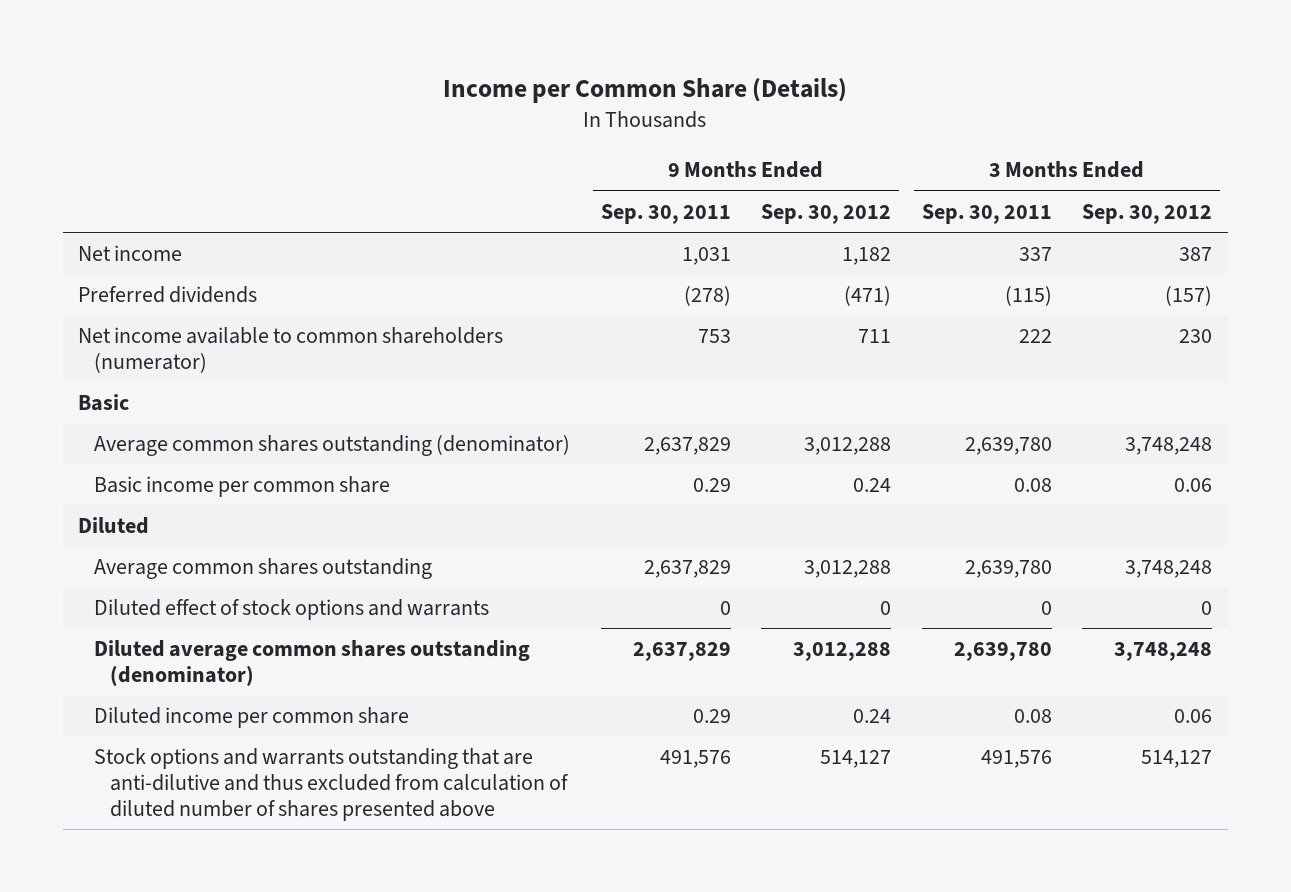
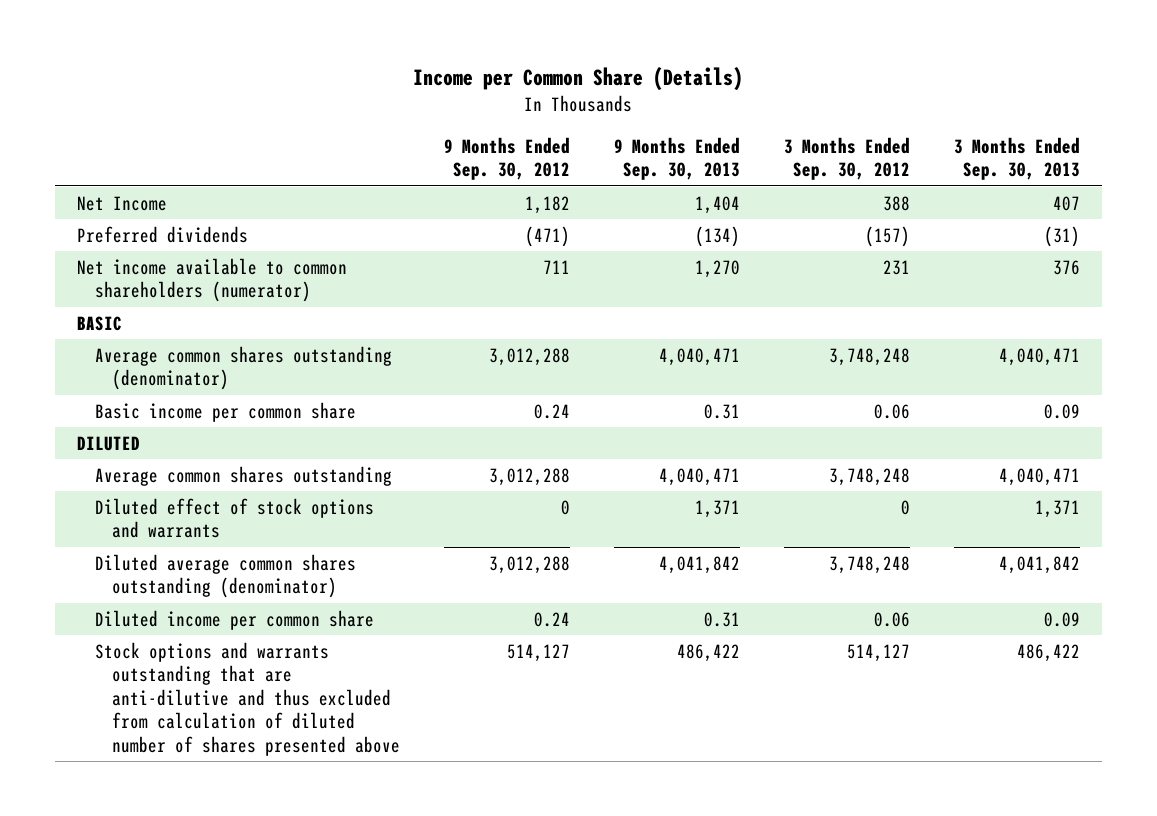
[600,203,731,224] Sep. 30, 2011 -> none
[921,203,1052,224] Sep. 30, 2011 -> none
none -> [613,136,740,181] 9 Months Ended Sep. 30, 2013
none -> [953,136,1080,181] 3 Months Ended Sep. 30, 2013
[78,244,183,261] Net income -> [77,195,168,211] Net Income
[1179,246,1213,261] 387 -> [882,195,910,211] 388
[1179,328,1213,343] 230 -> [882,259,910,275] 231
[78,393,130,411] Basic -> [77,315,123,331] BASIC
[78,516,150,534] Diluted -> [77,435,141,451] DILUTED

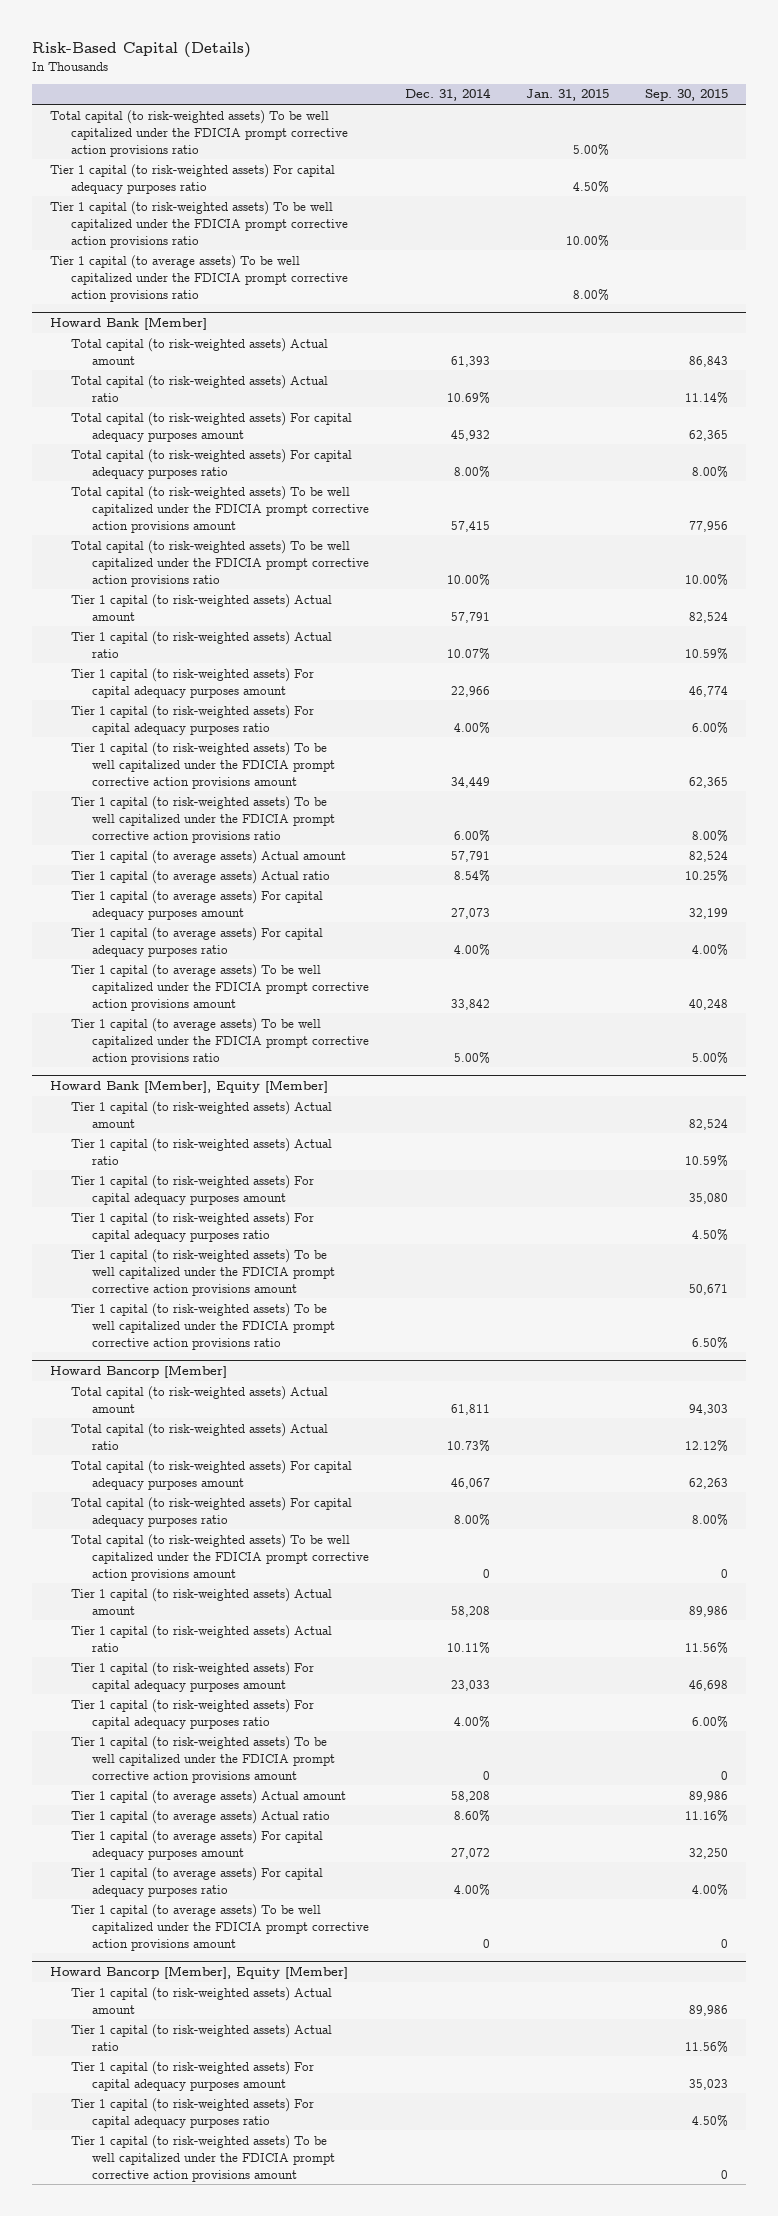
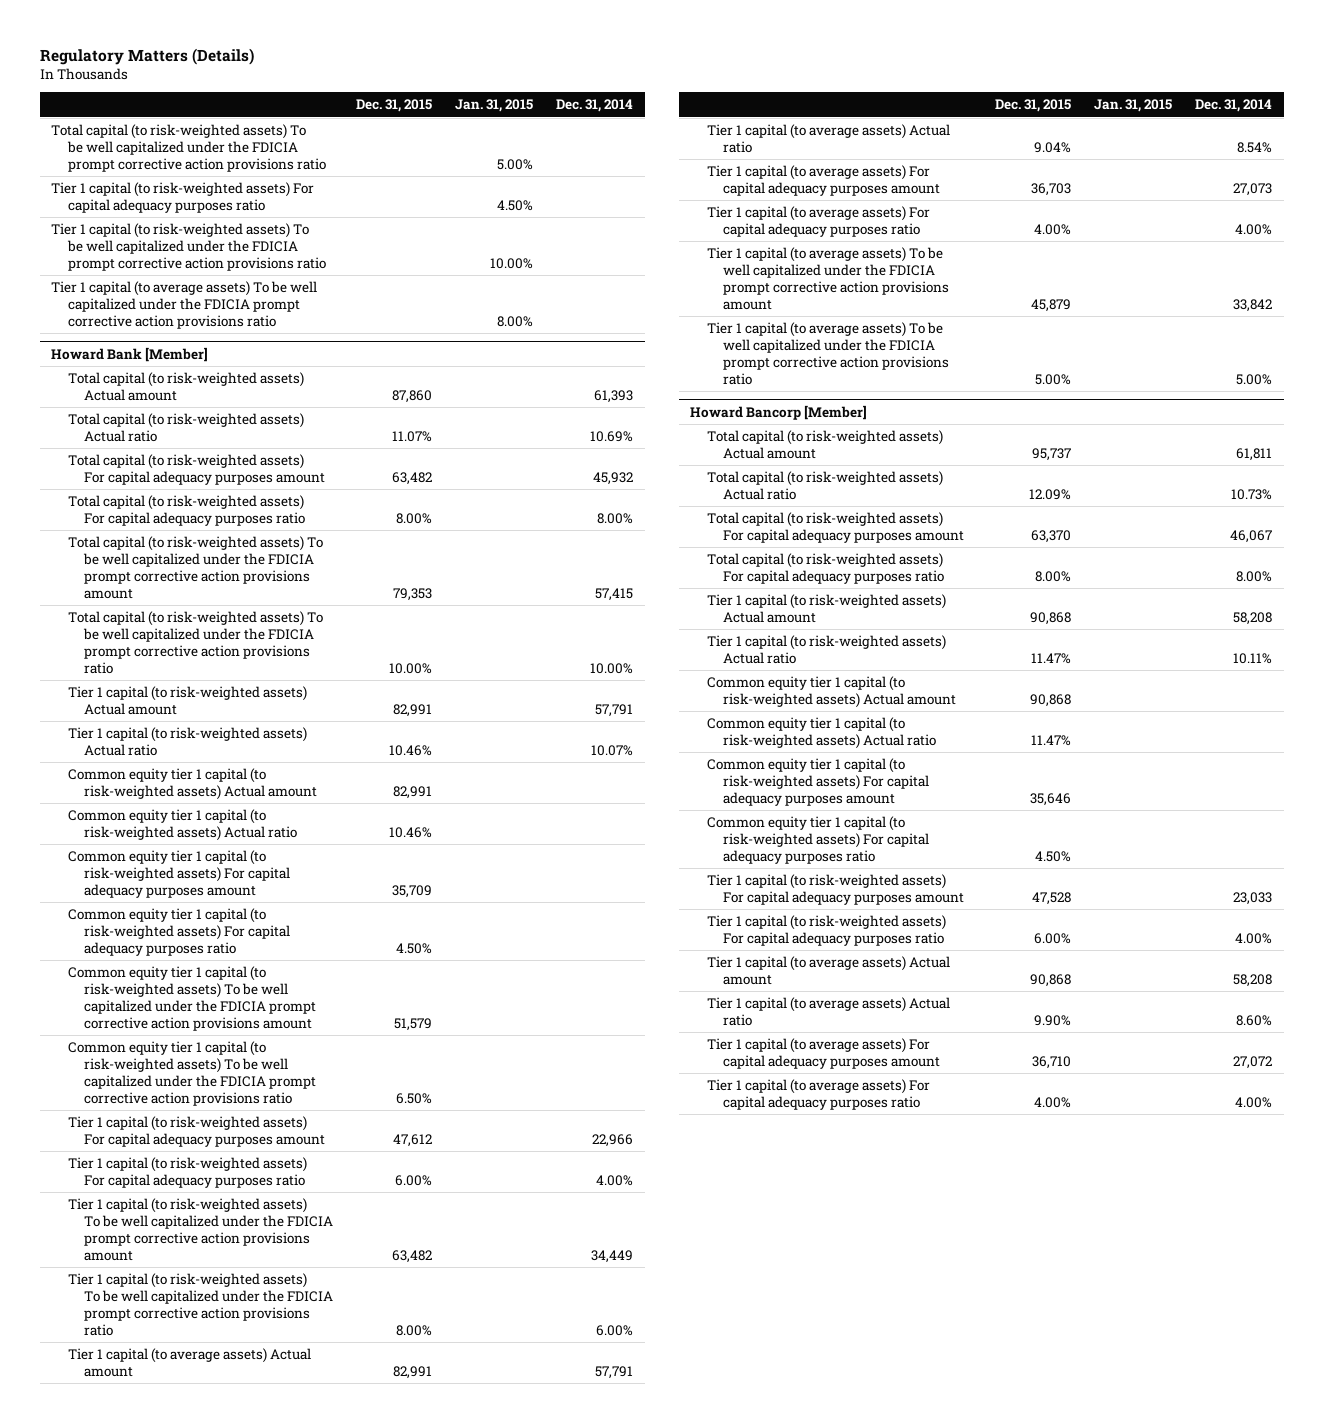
[32,41,252,58] Risk-Based Capital (Details) -> [39,47,254,65] Regulatory Matters (Details)
[644,89,728,102] Sep. 30, 2015 -> none
none -> [356,99,433,113] Dec. 31, 2015
none -> [67,768,317,800] Common equity tier 1 capital (to risk-weighted assets) Actual amount
none -> [67,809,297,841] Common equity tier 1 capital (to risk-weighted assets) Actual ratio
none -> [67,850,290,898] Common equity tier 1 capital (to risk-weighted assets) For capital adequacy purposes amount
none -> [67,908,290,956] Common equity tier 1 capital (to risk-weighted assets) For capital adequacy purposes ratio
none -> [67,966,316,1031] Common equity tier 1 capital (to risk-weighted assets) To be well capitalized under the FDICIA prompt corrective action provisions amount
none -> [67,1041,316,1106] Common equity tier 1 capital (to risk-weighted assets) To be well capitalized under the FDICIA prompt corrective action provisions ratio
[50,1080,329,1094] Howard Bank [Member], Equity [Member] -> none
[71,1100,333,1128] Tier 1 capital (to risk-weighted assets) Actual amount -> none
[71,1137,333,1165] Tier 1 capital (to risk-weighted assets) Actual ratio -> none
[71,1174,315,1205] Tier 1 capital (to risk-weighted assets) For capital adequacy purposes amount -> none
[71,1211,315,1242] Tier 1 capital (to risk-weighted assets) For capital adequacy purposes ratio -> none
[71,1248,336,1296] Tier 1 capital (to risk-weighted assets) To be well capitalized under the FDICIA prompt corrective action provisions amount -> none
[71,1302,336,1350] Tier 1 capital (to risk-weighted assets) To be well capitalized under the FDICIA prompt corrective action provisions ratio -> none
[71,1533,370,1581] Total capital (to risk-weighted assets) To be well capitalized under the FDICIA prompt corrective action provisions amount -> none
none -> [706,676,956,708] Common equity tier 1 capital (to risk-weighted assets) Actual amount
none -> [706,717,936,749] Common equity tier 1 capital (to risk-weighted assets) Actual ratio
none -> [706,758,929,806] Common equity tier 1 capital (to risk-weighted assets) For capital adequacy purposes amount
none -> [706,816,929,864] Common equity tier 1 capital (to risk-weighted assets) For capital adequacy purposes ratio
[71,1735,336,1783] Tier 1 capital (to risk-weighted assets) To be well capitalized under the FDICIA prompt corrective action provisions amount -> none
[71,1903,370,1951] Tier 1 capital (to average assets) To be well capitalized under the FDICIA prompt corrective action provisions amount -> none
[50,1966,349,1980] Howard Bancorp [Member], Equity [Member] -> none
[71,1986,333,2014] Tier 1 capital (to risk-weighted assets) Actual amount -> none
[71,2023,333,2051] Tier 1 capital (to risk-weighted assets) Actual ratio -> none
[71,2060,315,2091] Tier 1 capital (to risk-weighted assets) For capital adequacy purposes amount -> none
[71,2097,315,2128] Tier 1 capital (to risk-weighted assets) For capital adequacy purposes ratio -> none
[71,2134,336,2182] Tier 1 capital (to risk-weighted assets) To be well capitalized under the FDICIA prompt corrective action provisions amount -> none

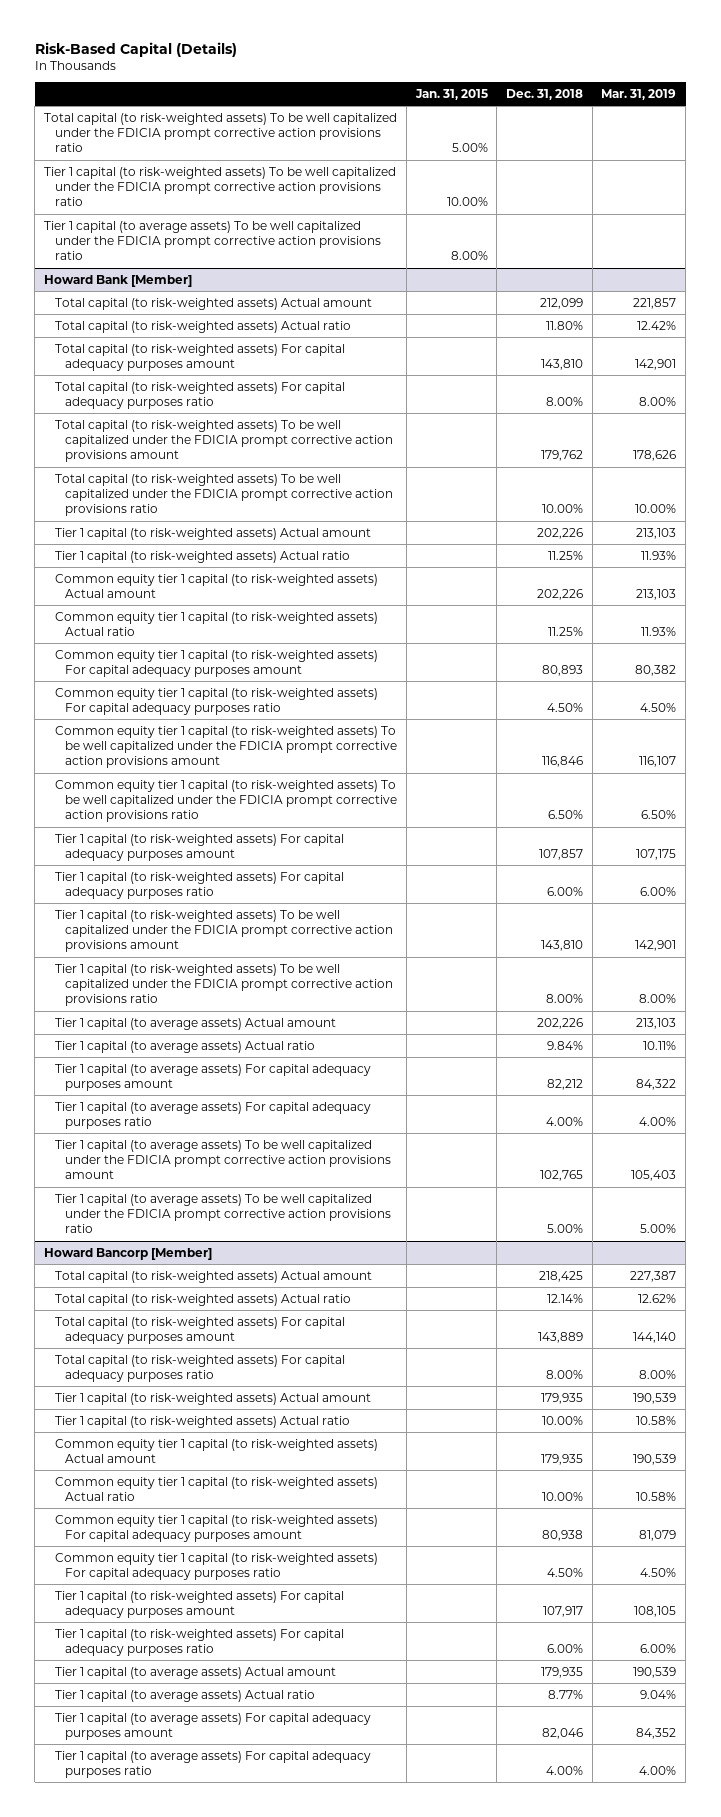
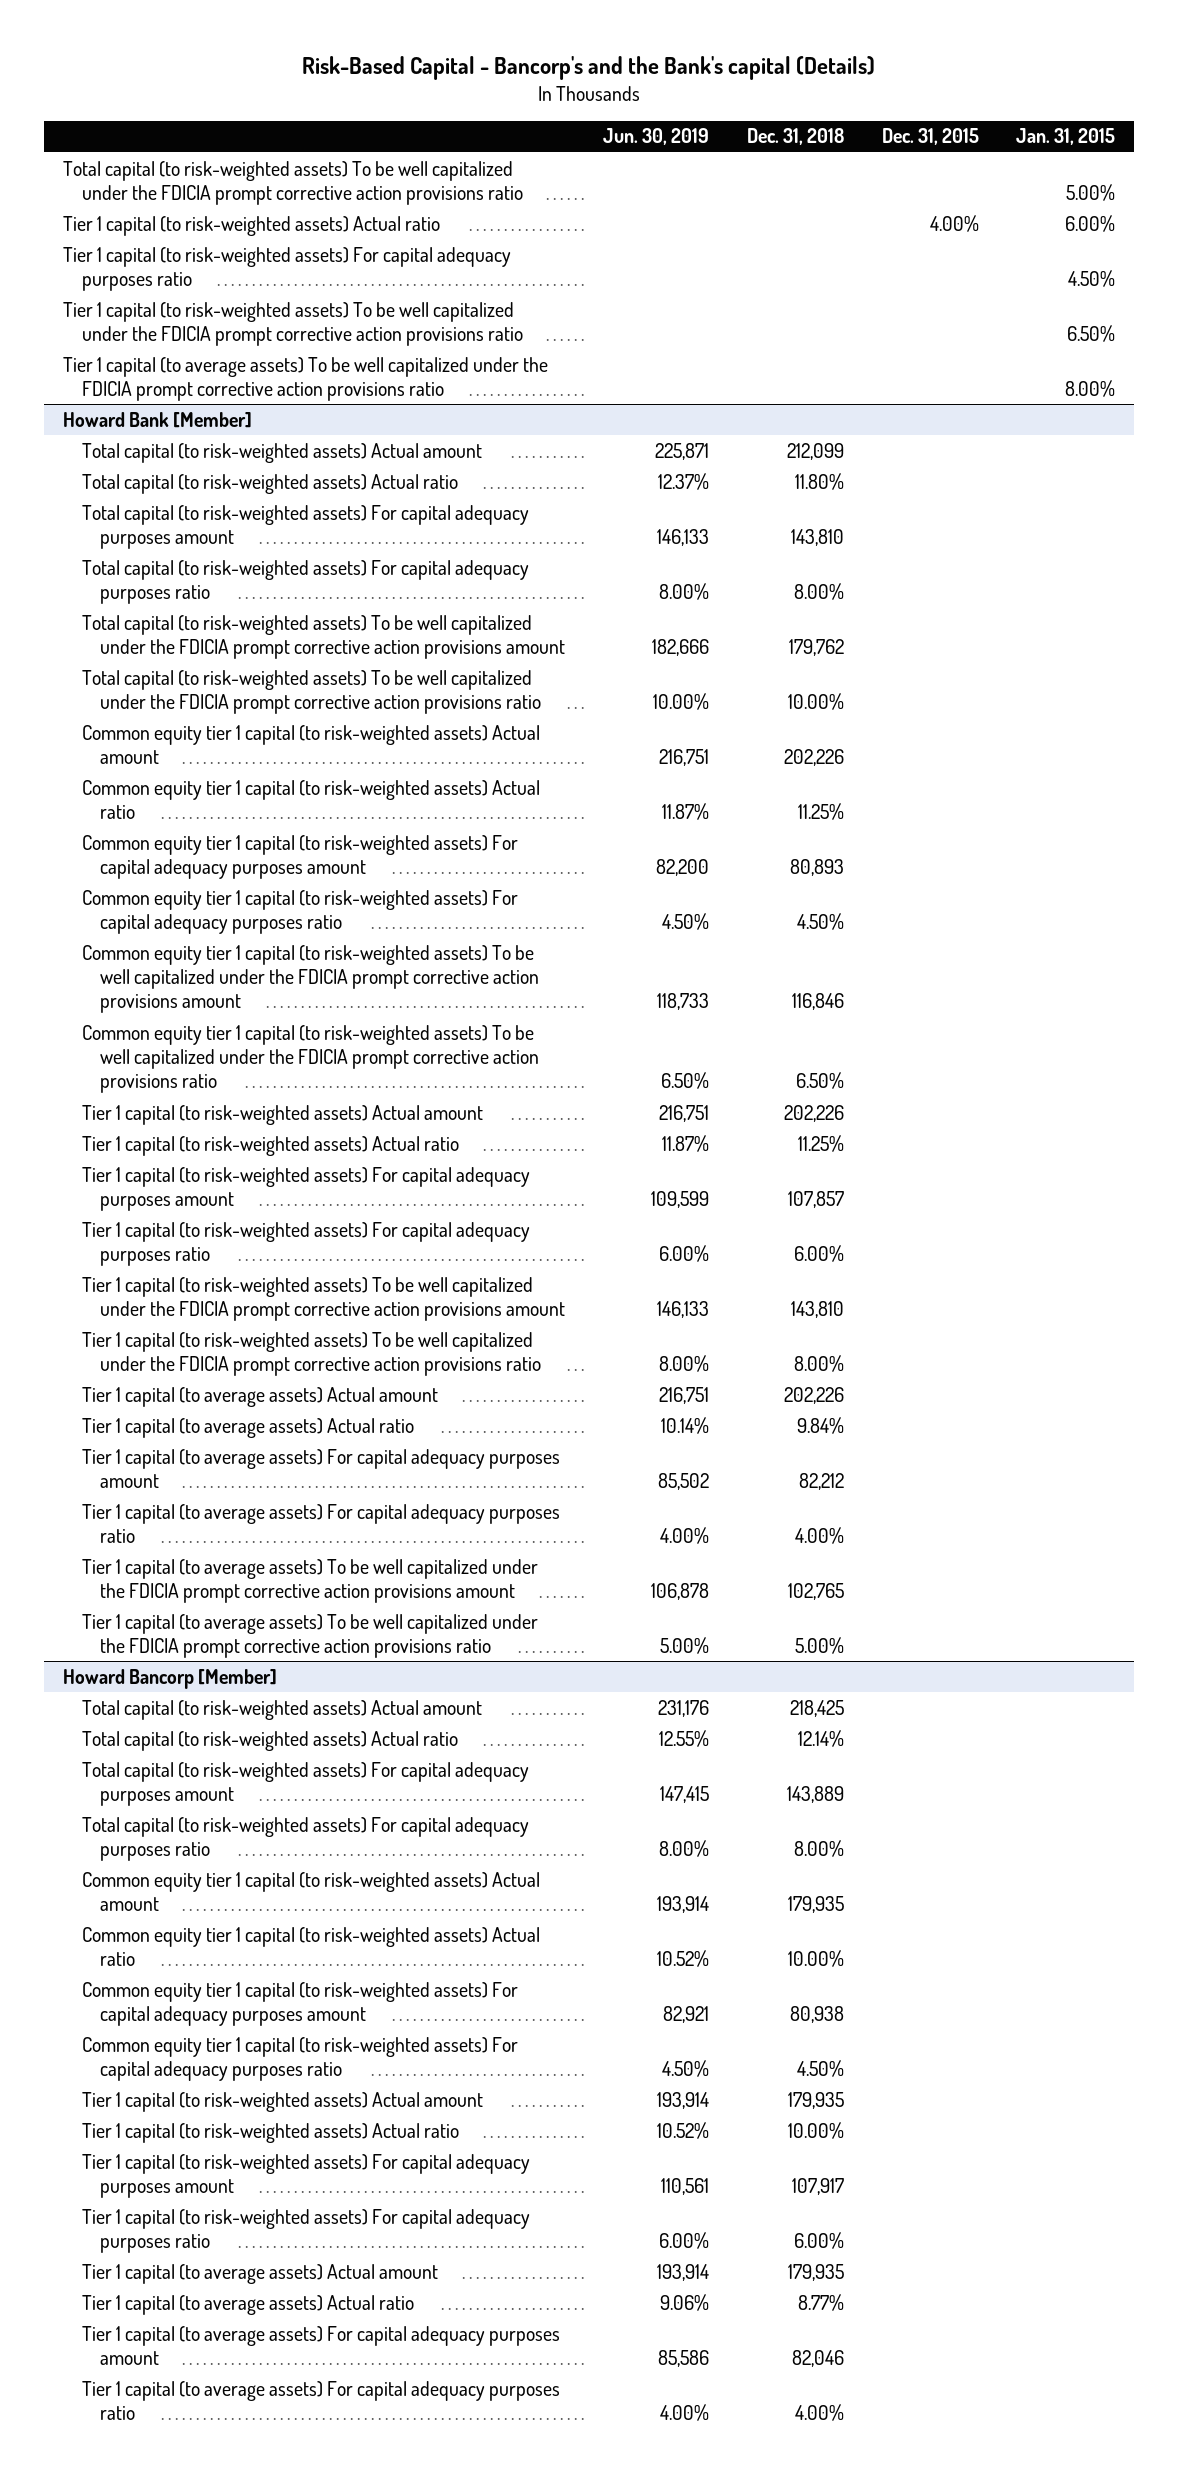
[34,41,237,57] Risk-Based Capital (Details) -> [302,56,876,81] Risk-Based Capital - Bancorp's and the Bank's capital (Details)
[601,88,677,100] Mar. 31, 2019 -> none
none -> [603,128,710,146] Jun. 30, 2019
none -> [881,128,979,146] Dec. 31, 2015
none -> [62,215,440,236] Tier 1 capital (to risk-weighted assets) Actual ratio
none -> [62,246,511,292] Tier 1 capital (to risk-weighted assets) For capital adequacy purposes ratio
[446,197,488,207] 10.00% -> [1067,325,1116,343] 6.50%
[54,527,371,540] Tier 1 capital (to risk-weighted assets) Actual amount -> [81,1104,483,1125] Tier 1 capital (to risk-weighted assets) Actual amount
[54,550,350,563] Tier 1 capital (to risk-weighted assets) Actual ratio -> [81,1135,459,1156] Tier 1 capital (to risk-weighted assets) Actual ratio
[54,1392,371,1405] Tier 1 capital (to risk-weighted assets) Actual amount -> [81,2091,483,2112] Tier 1 capital (to risk-weighted assets) Actual amount
[54,1415,350,1428] Tier 1 capital (to risk-weighted assets) Actual ratio -> [81,2122,459,2143] Tier 1 capital (to risk-weighted assets) Actual ratio

